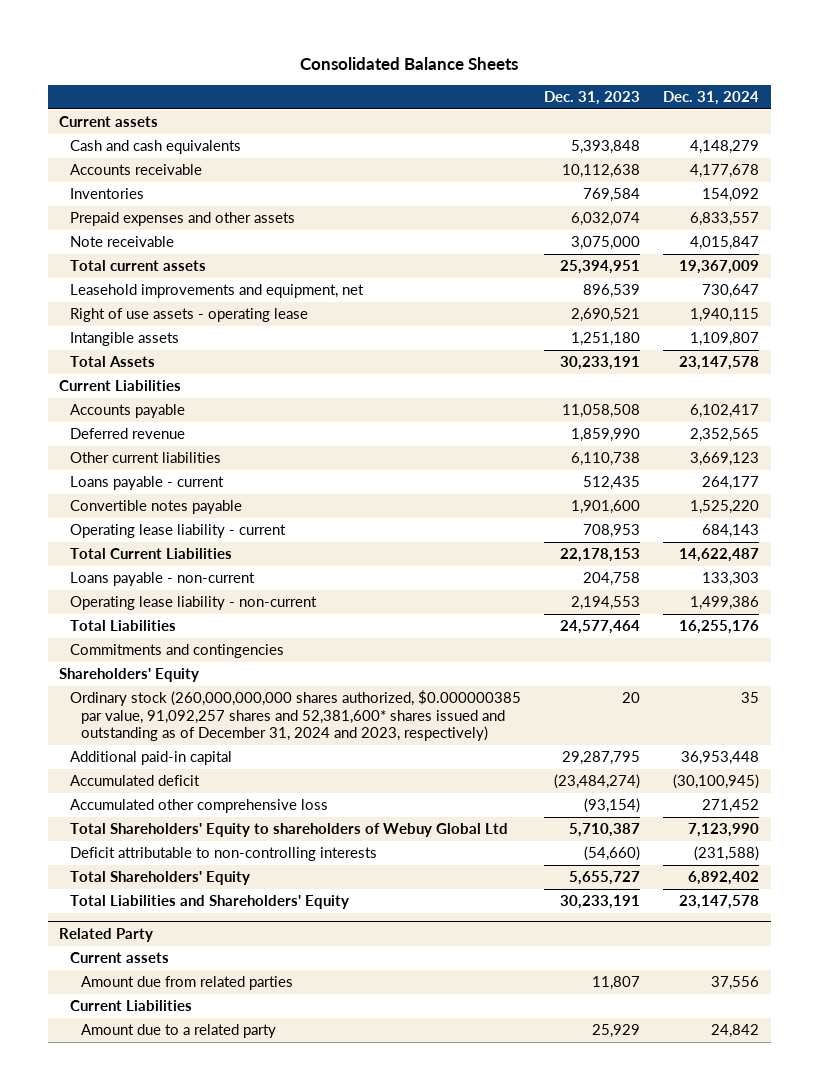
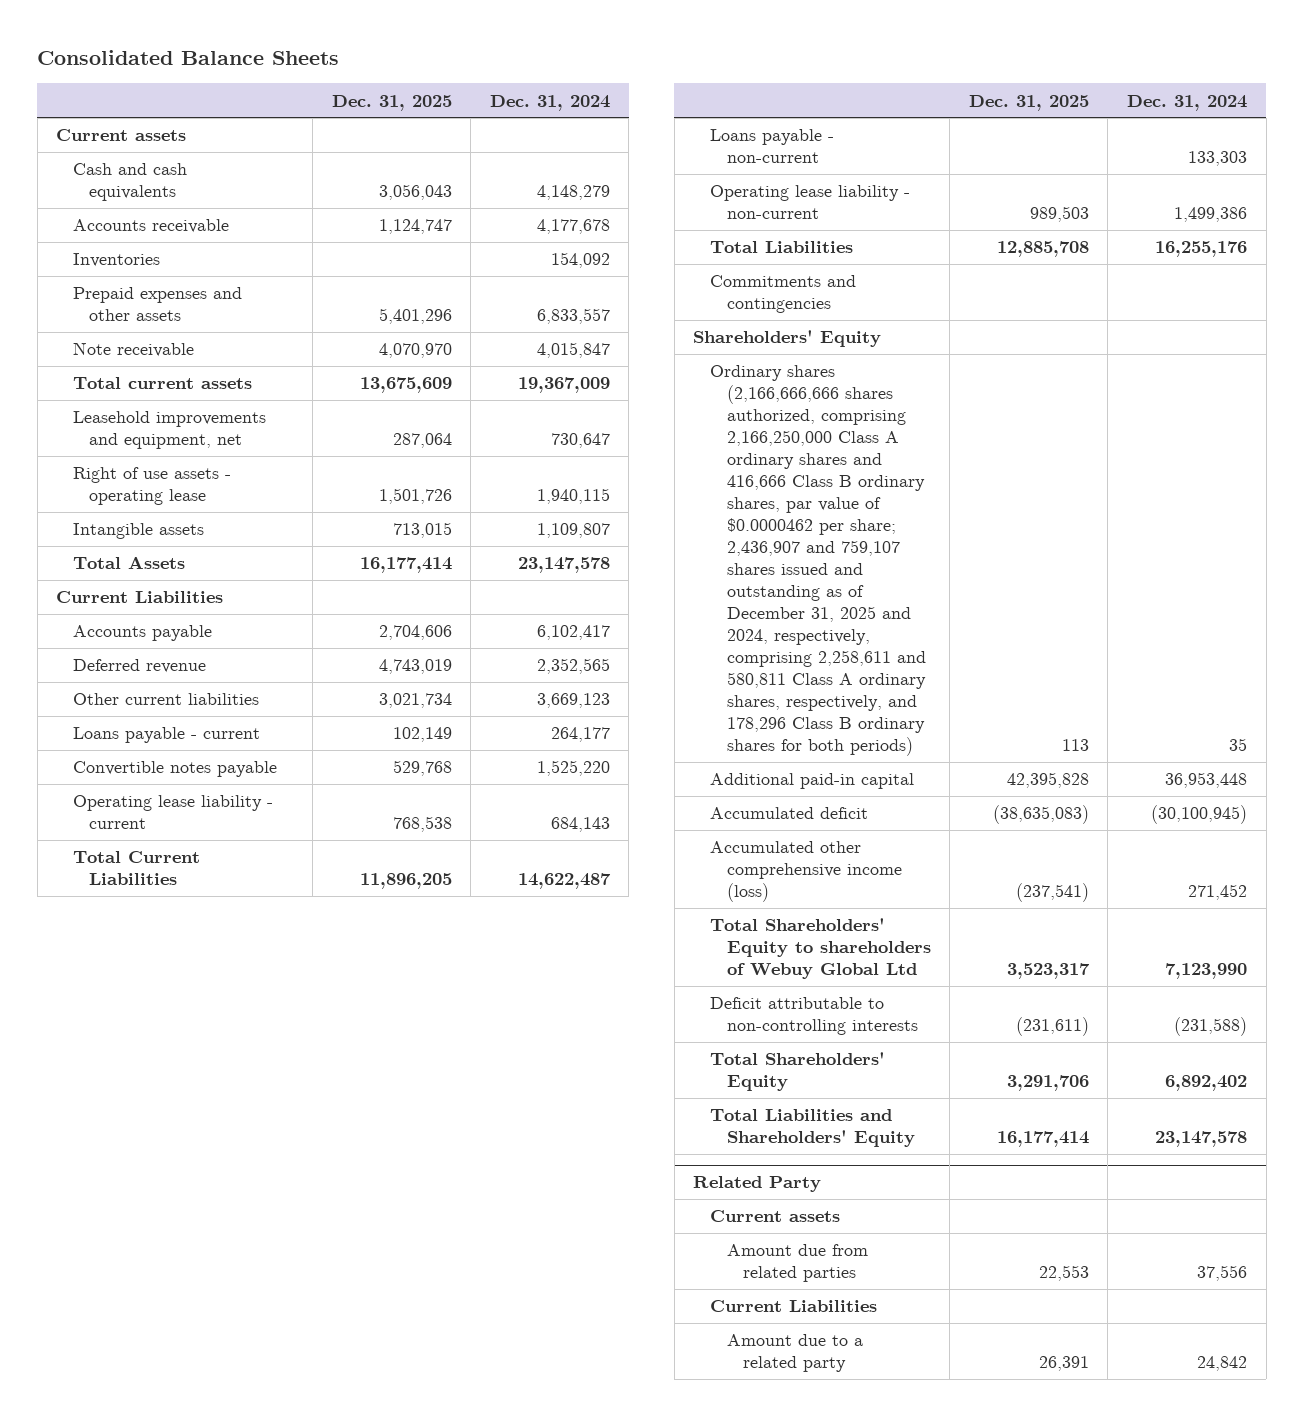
[544,90,641,105] Dec. 31, 2023 -> none
none -> [331,94,452,111] Dec. 31, 2025
[70,690,522,742] Ordinary stock (260,000,000,000 shares authorized, $0.000000385 par value, 91,092,257 shares and 52,381,600* shares issued and outstanding as of December 31, 2024 and 2023, respectively) -> [709,365,926,757] Ordinary shares (2,166,666,666 shares authorized, comprising 2,166,250,000 Class A ordinary shares and 416,666 Class B ordinary shares, par value of $0.0000462 per share; 2,436,907 and 759,107 shares issued and outstanding as of December 31, 2025 and 2024, respectively, comprising 2,258,611 and 580,811 Class A ordinary shares, respectively, and 178,296 Class B ordinary shares for both periods)
[70,799,329,814] Accumulated other comprehensive loss -> [709,841,902,903] Accumulated other comprehensive income (loss)

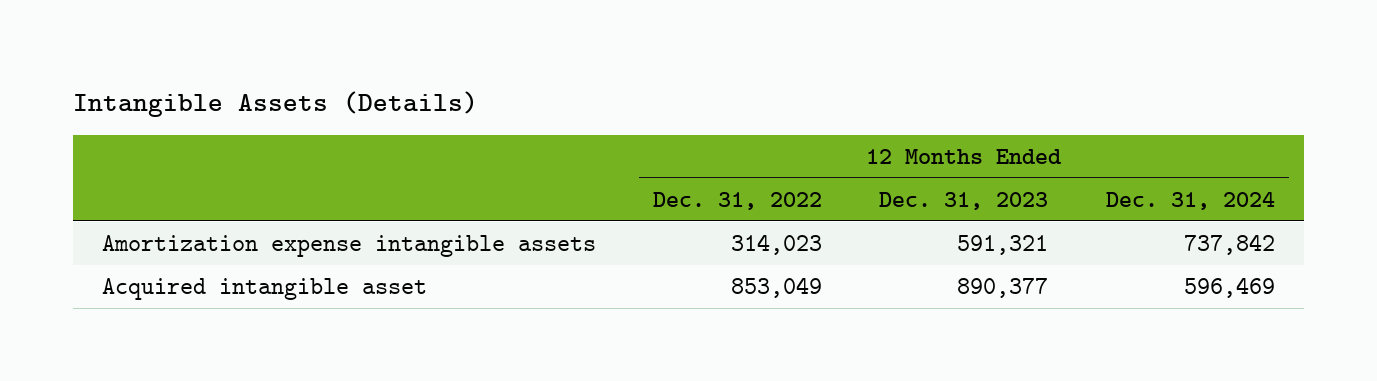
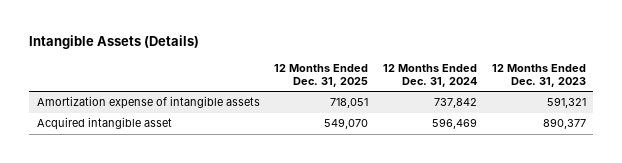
[653,191,823,210] Dec. 31, 2022 -> none
none -> [274,63,369,88] 12 Months Ended Dec. 31, 2025
[101,234,596,257] Amortization expense intangible assets -> [36,96,260,110] Amortization expense of intangible assets

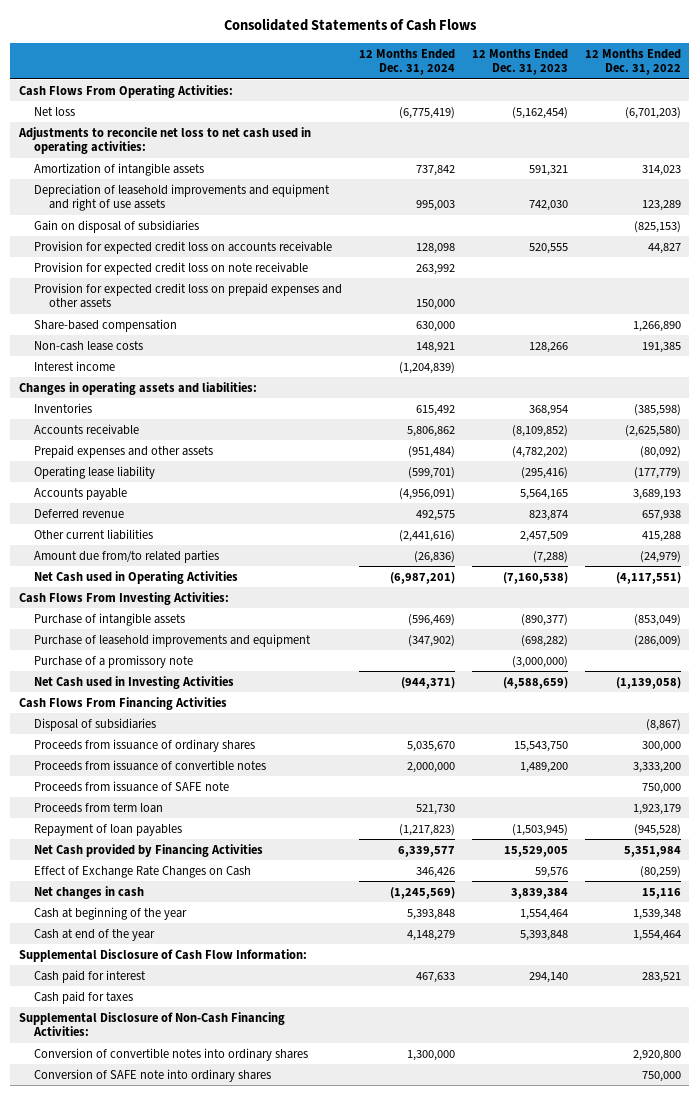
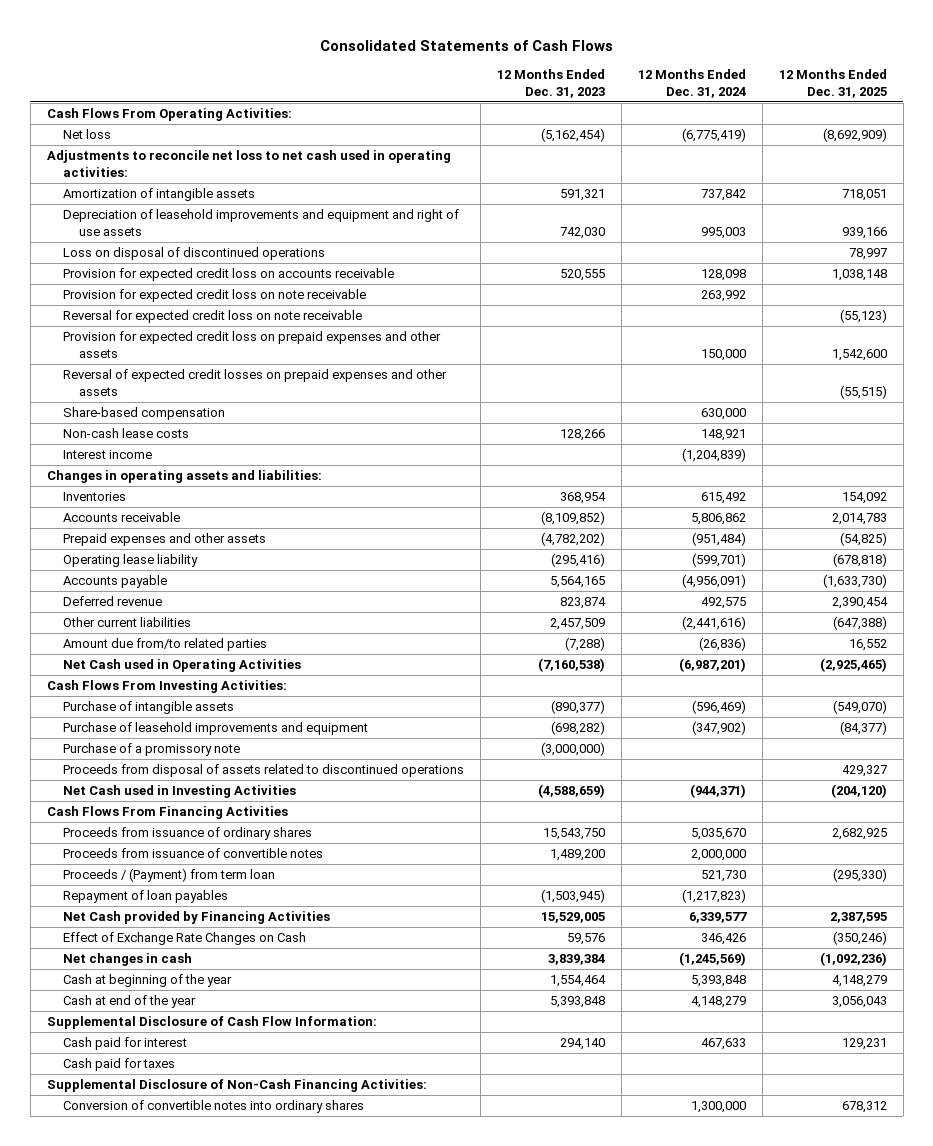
[584,48,681,76] 12 Months Ended Dec. 31, 2022 -> none
none -> [778,69,887,98] 12 Months Ended Dec. 31, 2025
[33,219,199,233] Gain on disposal of subsidiaries -> none
none -> [62,247,325,261] Loss on disposal of discontinued operations
none -> [62,310,362,324] Reversal for expected credit loss on note receivable
none -> [62,369,447,396] Reversal of expected credit losses on prepaid expenses and other assets
none -> [62,764,464,778] Proceeds from disposal of assets related to discontinued operations
[33,717,156,731] Disposal of subsidiaries -> none
[33,780,229,792] Proceeds from issuance of SAFE note -> none
[33,802,163,813] Proceeds from term loan -> [62,868,275,883] Proceeds / (Payment) from term loan
[33,1068,271,1082] Conversion of SAFE note into ordinary shares -> none

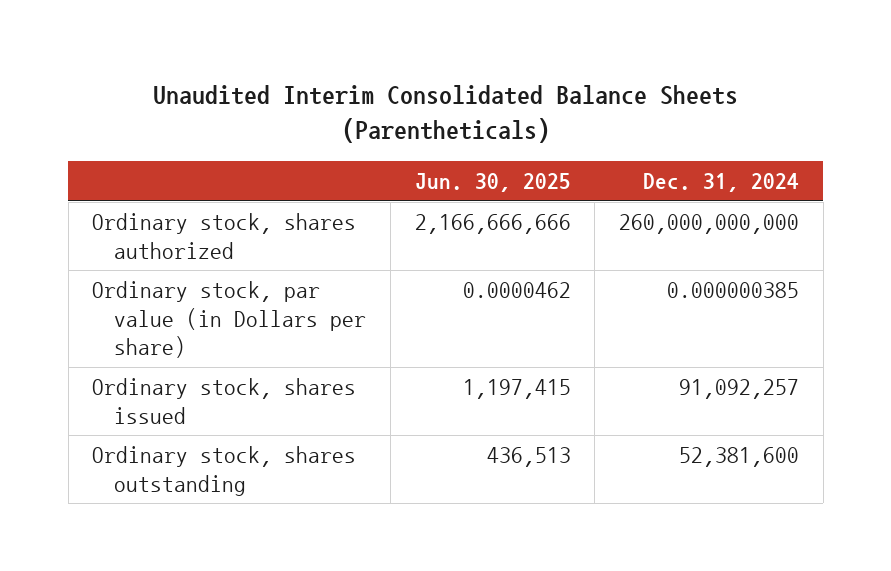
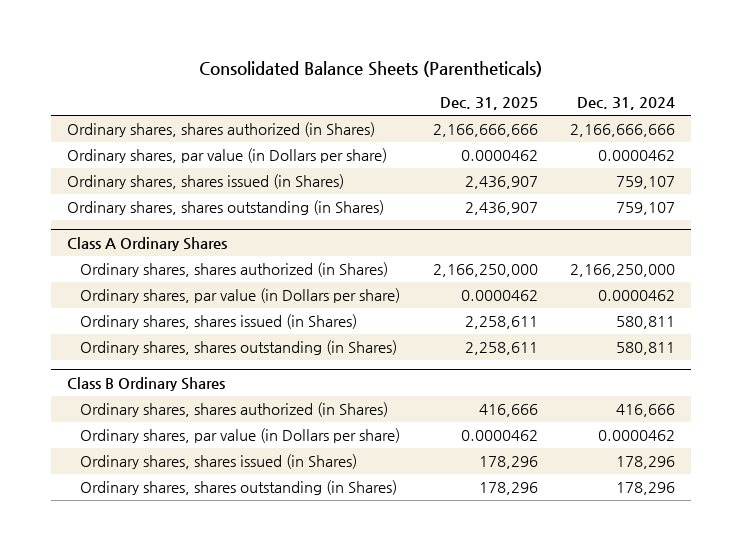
[152,85,738,144] Unaudited Interim Consolidated Balance Sheets (Parentheticals) -> [199,61,543,78] Consolidated Balance Sheets (Parentheticals)
[414,172,571,192] Jun. 30, 2025 -> none
none -> [439,97,538,111] Dec. 31, 2025
[92,213,357,259] Ordinary stock, shares authorized -> [67,122,376,138] Ordinary shares, shares authorized (in Shares)
[618,214,799,235] 260,000,000,000 -> [569,124,675,138] 2,166,666,666
[92,281,367,358] Ordinary stock, par value (in Dollars per share) -> [67,148,388,164] Ordinary shares, par value (in Dollars per share)
[666,282,799,299] 0.000000385 -> [597,150,675,162] 0.0000462
[92,378,357,424] Ordinary stock, shares issued -> [67,174,345,190] Ordinary shares, shares issued (in Shares)
[678,379,799,400] 91,092,257 -> [615,176,675,190] 759,107
[92,446,357,496] Ordinary stock, shares outstanding -> [67,200,385,216] Ordinary shares, shares outstanding (in Shares)
[678,447,799,468] 52,381,600 -> [615,202,675,216] 759,107
none -> [67,236,228,251] Class A Ordinary Shares
none -> [80,262,389,278] Ordinary shares, shares authorized (in Shares)
none -> [80,288,401,304] Ordinary shares, par value (in Dollars per share)
none -> [80,314,358,330] Ordinary shares, shares issued (in Shares)
none -> [80,340,398,356] Ordinary shares, shares outstanding (in Shares)
none -> [67,376,226,391] Class B Ordinary Shares
none -> [80,402,389,418] Ordinary shares, shares authorized (in Shares)
none -> [80,428,401,444] Ordinary shares, par value (in Dollars per share)
none -> [80,454,358,470] Ordinary shares, shares issued (in Shares)
none -> [80,480,398,496] Ordinary shares, shares outstanding (in Shares)

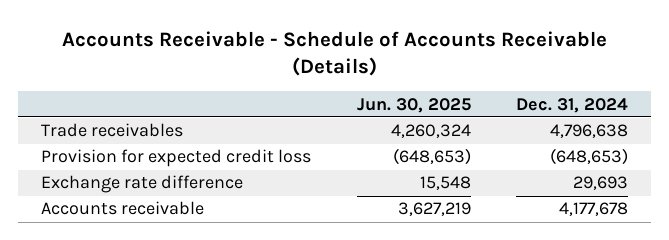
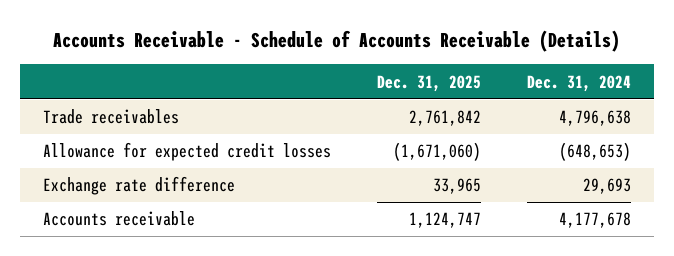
[356,97,471,113] Jun. 30, 2025 -> none
none -> [376,74,481,92] Dec. 31, 2025
[40,149,311,168] Provision for expected credit loss -> [42,142,331,162] Allowance for expected credit losses

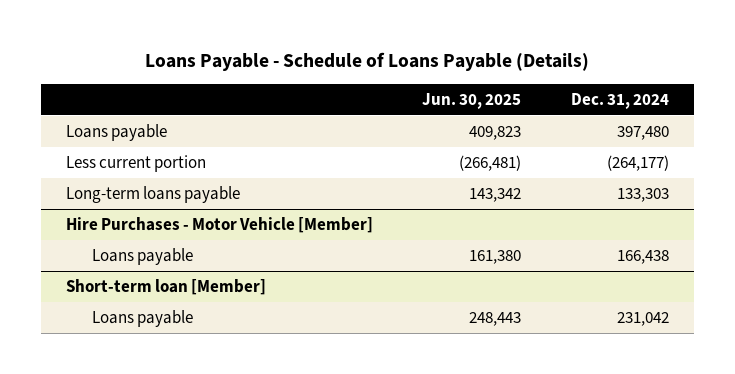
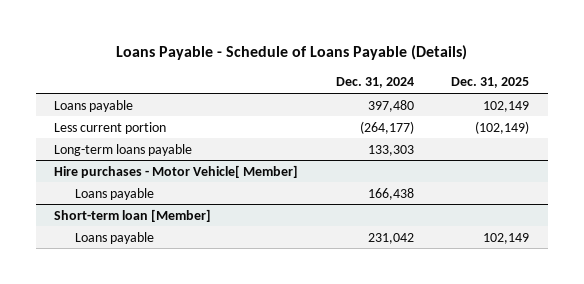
[422,92,522,109] Jun. 30, 2025 -> none
none -> [451,77,530,89] Dec. 31, 2025
[65,216,373,233] Hire Purchases - Motor Vehicle [Member] -> [54,164,299,178] Hire purchases - Motor Vehicle[ Member]

